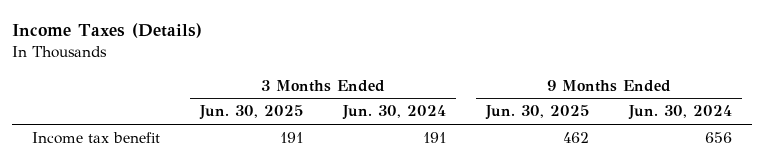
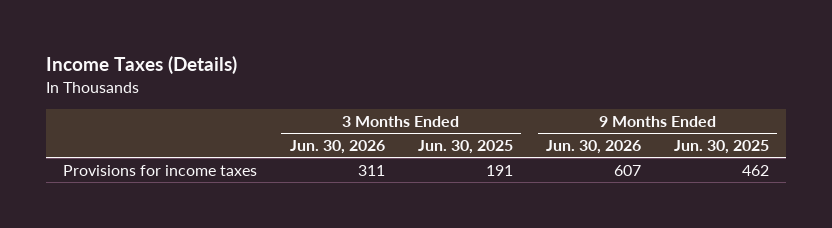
[342,105,447,121] Jun. 30, 2024 -> none
[628,105,733,121] Jun. 30, 2024 -> none
none -> [289,140,385,155] Jun. 30, 2026
none -> [545,140,641,155] Jun. 30, 2026
[32,132,161,145] Income tax benefit -> [62,164,257,176] Provisions for income taxes

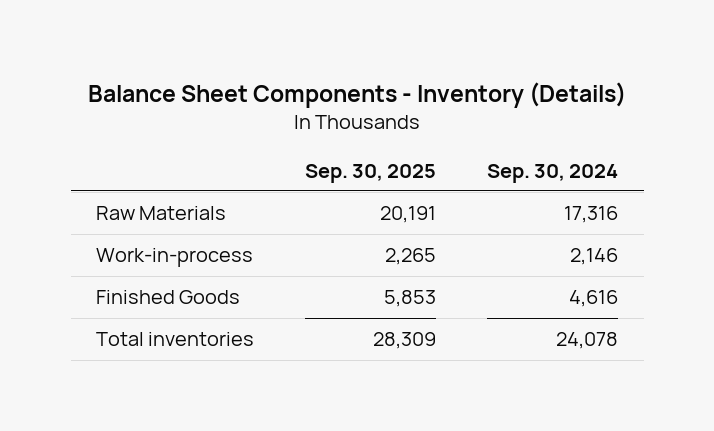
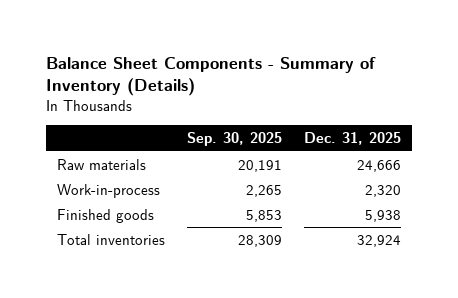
[88,81,627,108] Balance Sheet Components - Inventory (Details) -> [45,56,376,97] Balance Sheet Components - Summary of Inventory (Details)
[487,163,619,183] Sep. 30, 2024 -> none
none -> [304,132,402,146] Dec. 31, 2025
[96,206,227,221] Raw Materials -> [57,158,147,170] Raw materials
[96,290,241,305] Finished Goods -> [57,208,155,223] Finished goods

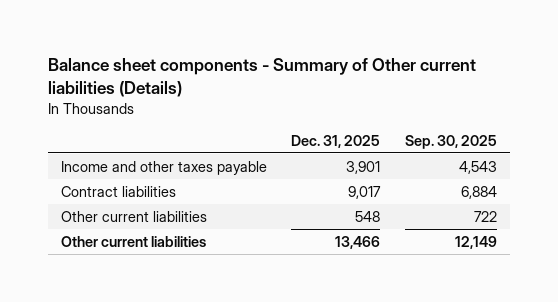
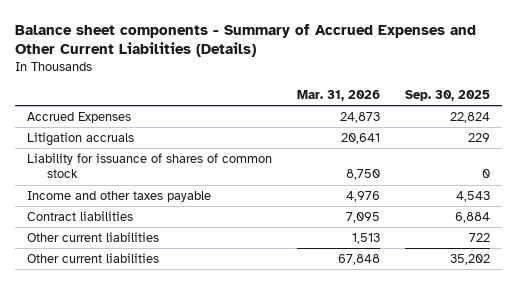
[48,57,477,97] Balance sheet components - Summary of Other current liabilities (Details) -> [14,23,476,58] Balance sheet components - Summary of Accrued Expenses and Other Current Liabilities (Details)
[291,134,381,148] Dec. 31, 2025 -> none
none -> [296,89,380,101] Mar. 31, 2026
none -> [27,111,132,123] Accrued Expenses
none -> [27,131,135,146] Litigation accruals
none -> [27,152,273,179] Liability for issuance of shares of common stock
[455,235,498,249] 12,149 -> [449,253,490,265] 35,202

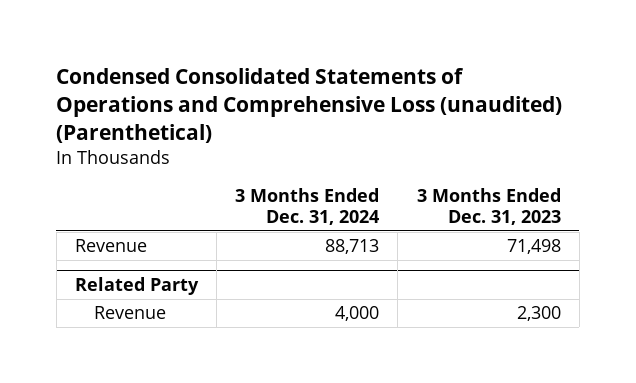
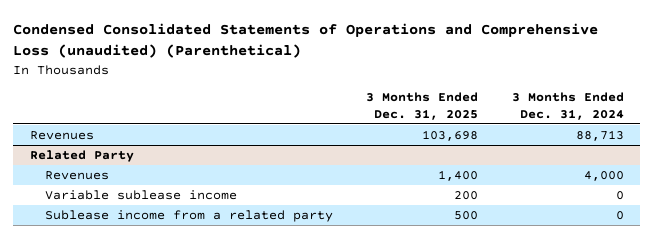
[416,188,561,226] 3 Months Ended Dec. 31, 2023 -> none
none -> [366,92,479,120] 3 Months Ended Dec. 31, 2025
[74,239,147,253] Revenue -> [29,131,94,141] Revenues
[93,306,166,320] Revenue -> [44,171,109,181] Revenues
none -> [44,190,237,201] Variable sublease income
none -> [44,210,333,223] Sublease income from a related party

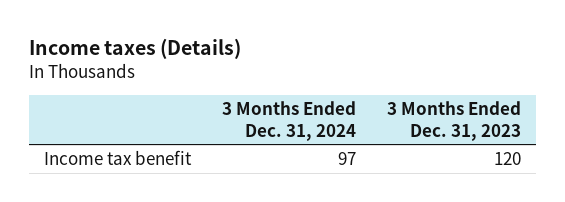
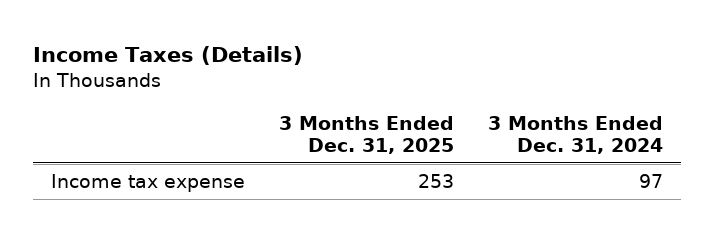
[28,38,241,60] Income taxes (Details) -> [33,46,304,66] Income Taxes (Details)
[386,101,521,141] 3 Months Ended Dec. 31, 2023 -> none
none -> [279,115,455,155] 3 Months Ended Dec. 31, 2025
[44,149,193,165] Income tax benefit -> [50,174,245,193] Income tax expense

